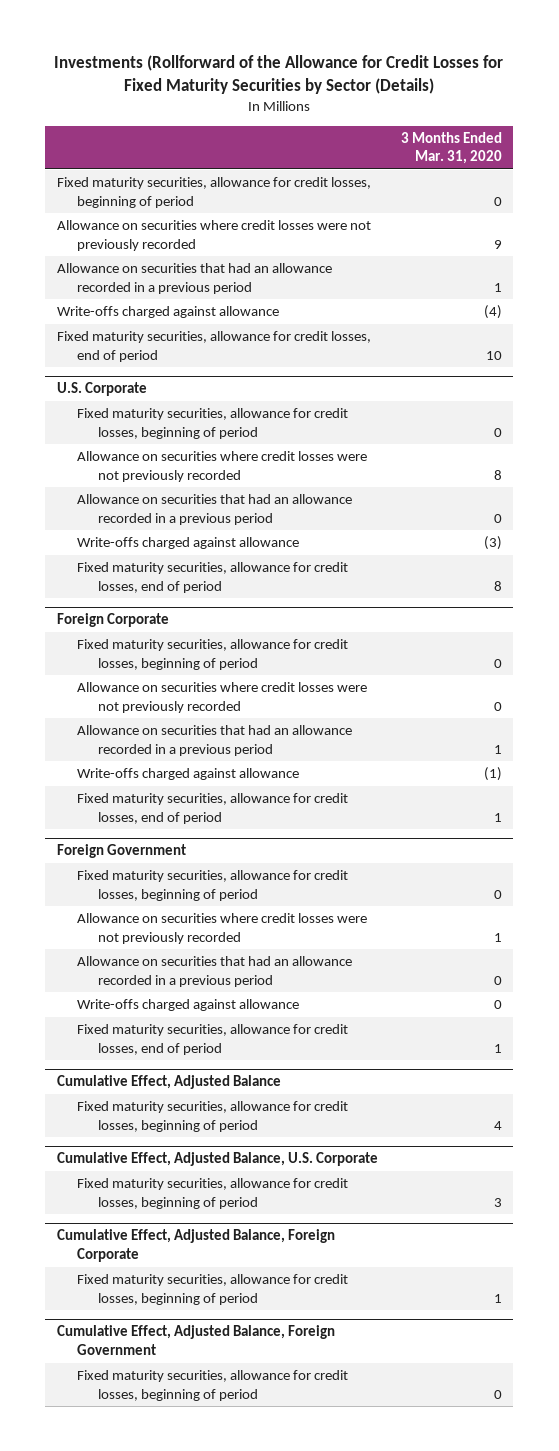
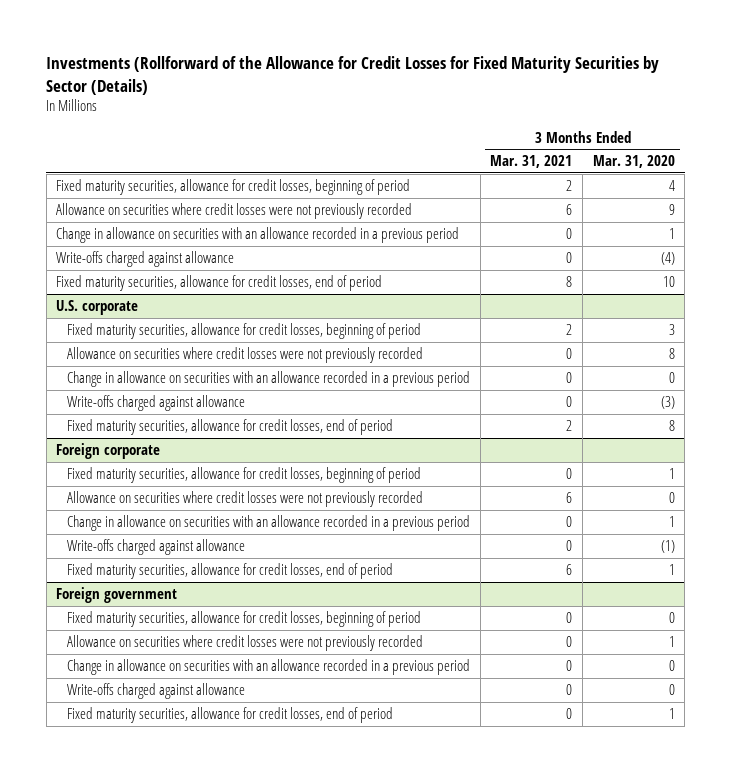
none -> [490,155,573,169] Mar. 31, 2021
[493,196,502,206] 0 -> [668,179,675,191] 4
[56,263,332,294] Allowance on securities that had an allowance recorded in a previous period -> [56,226,460,243] Change in allowance on securities with an allowance recorded in a previous period
[56,382,147,397] U.S. Corporate -> [56,299,139,315] U.S. corporate
[493,427,502,437] 0 -> [668,323,675,335] 3
[77,494,353,525] Allowance on securities that had an allowance recorded in a previous period -> [67,370,471,387] Change in allowance on securities with an allowance recorded in a previous period
[56,613,169,628] Foreign Corporate -> [56,442,161,459] Foreign corporate
[493,658,502,668] 0 -> [668,467,675,479] 1
[77,725,353,756] Allowance on securities that had an allowance recorded in a previous period -> [67,514,471,531] Change in allowance on securities with an allowance recorded in a previous period
[56,844,186,859] Foreign Government -> [56,586,178,603] Foreign government
[77,956,353,987] Allowance on securities that had an allowance recorded in a previous period -> [67,658,471,675] Change in allowance on securities with an allowance recorded in a previous period
[56,1075,281,1090] Cumulative Effect, Adjusted Balance -> none
[77,1101,349,1132] Fixed maturity securities, allowance for credit losses, beginning of period -> none
[56,1152,378,1167] Cumulative Effect, Adjusted Balance, U.S. Corporate -> none
[77,1178,349,1209] Fixed maturity securities, allowance for credit losses, beginning of period -> none
[56,1229,335,1262] Cumulative Effect, Adjusted Balance, Foreign Corporate -> none
[77,1274,349,1305] Fixed maturity securities, allowance for credit losses, beginning of period -> none
[56,1325,335,1355] Cumulative Effect, Adjusted Balance, Foreign Government -> none
[77,1370,349,1401] Fixed maturity securities, allowance for credit losses, beginning of period -> none

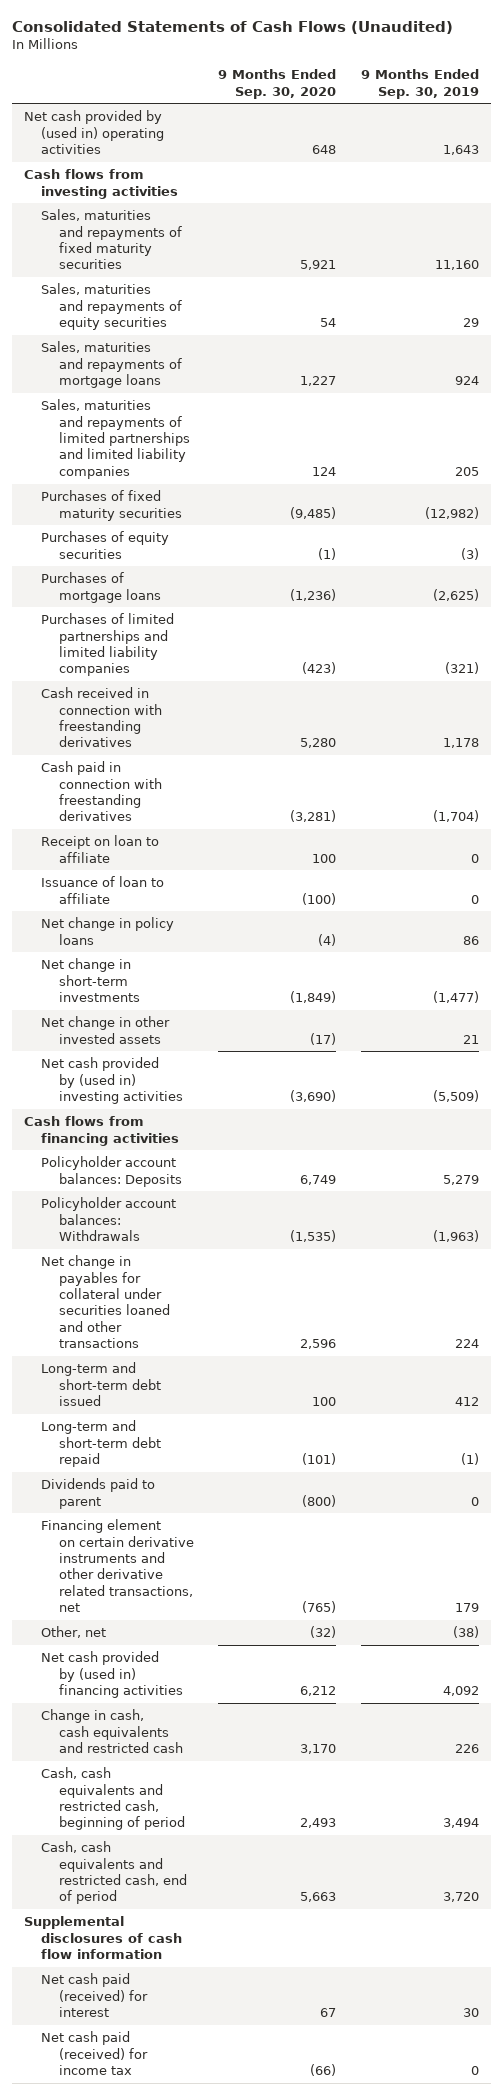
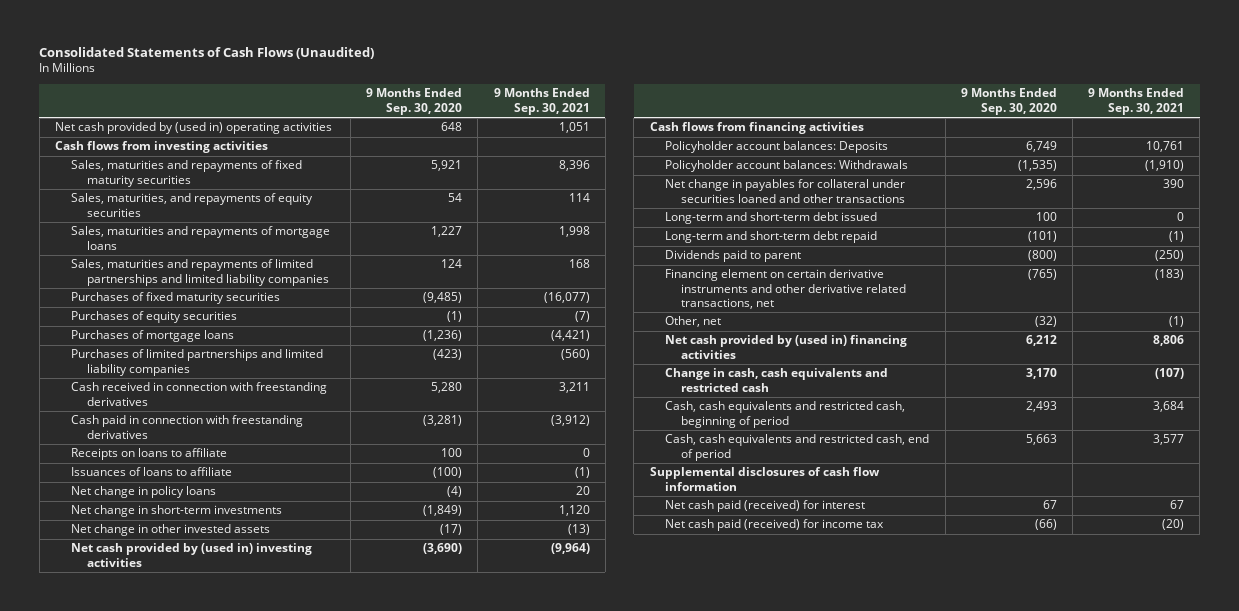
[360,69,479,99] 9 Months Ended Sep. 30, 2019 -> none
none -> [493,88,590,115] 9 Months Ended Sep. 30, 2021
[41,283,182,330] Sales, maturities and repayments of equity securities -> [70,193,313,217] Sales, maturities, and repayments of equity securities
[41,835,160,863] Receipt on loan to affiliate -> [70,448,227,461] Receipts on loans to affiliate
[41,876,165,904] Issuance of loan to affiliate -> [70,467,232,477] Issuances of loans to affiliate

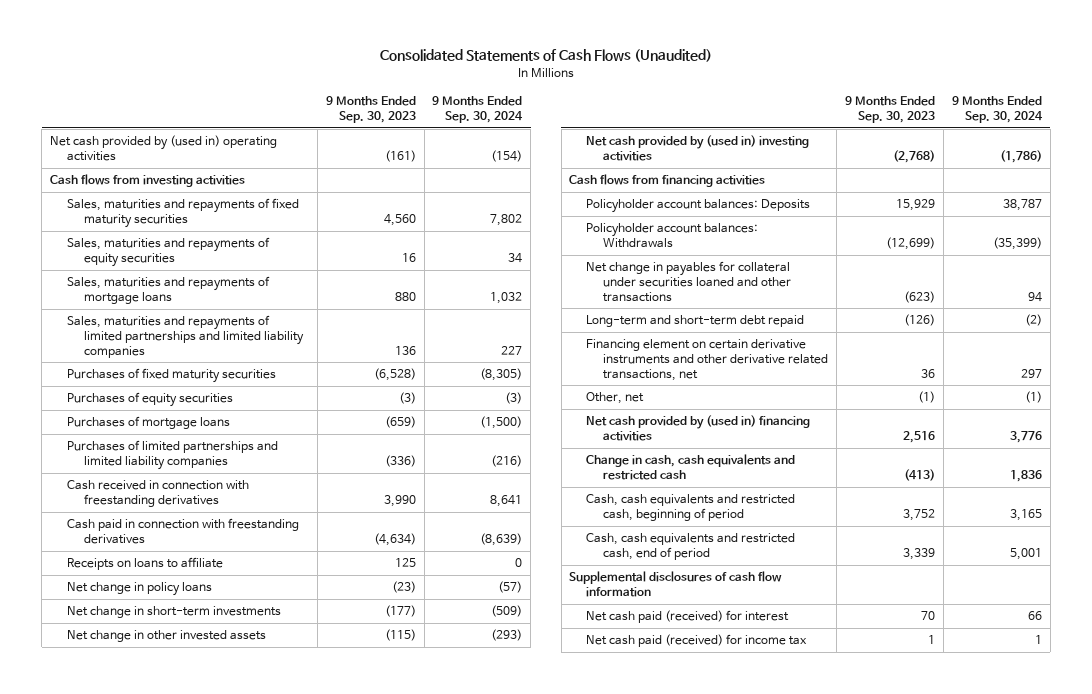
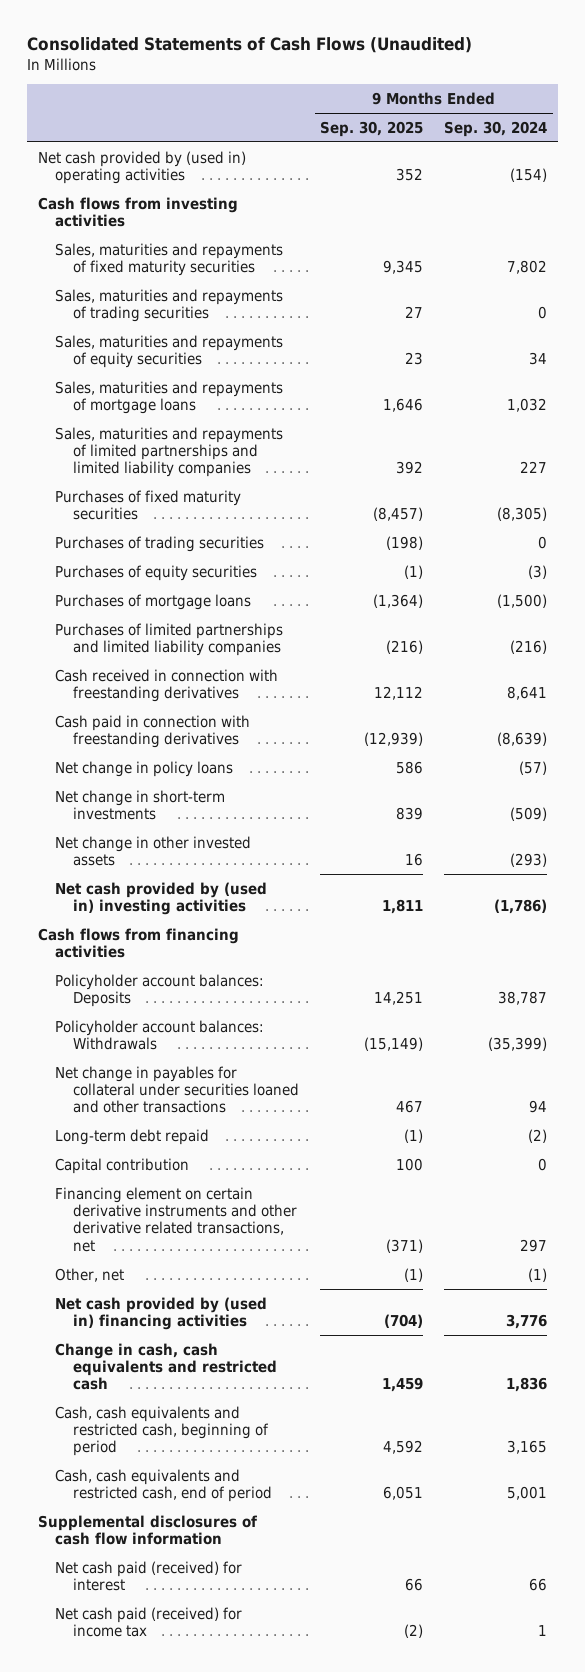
[325,96,416,123] 9 Months Ended Sep. 30, 2023 -> none
none -> [320,120,424,137] Sep. 30, 2025
none -> [55,288,284,323] Sales, maturities and repayments of trading securities
none -> [55,535,265,552] Purchases of trading securities
[67,557,224,571] Receipts on loans to affiliate -> none
[586,315,805,328] Long-term and short-term debt repaid -> [55,1128,210,1145] Long-term debt repaid
none -> [55,1157,190,1174] Capital contribution

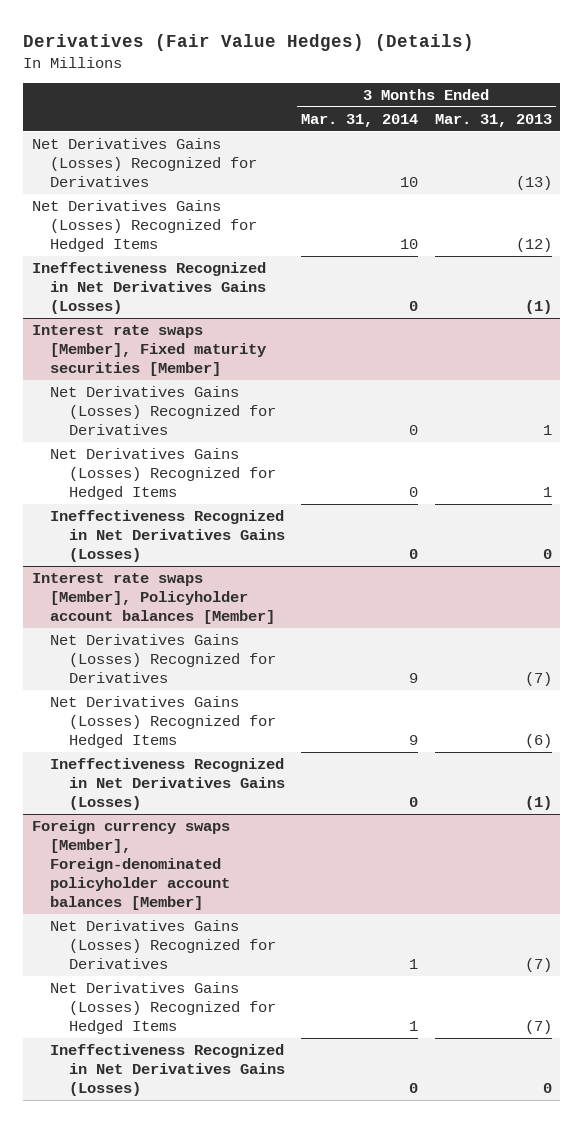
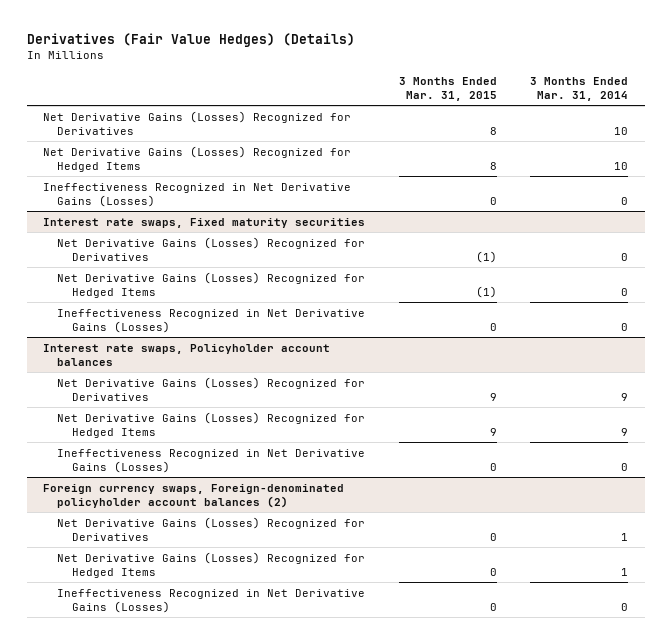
[434,113,552,127] Mar. 31, 2013 -> none
none -> [398,76,497,102] 3 Months Ended Mar. 31, 2015
[31,137,258,187] Net Derivatives Gains (Losses) Recognized for Derivatives -> [43,110,352,135] Net Derivative Gains (Losses) Recognized for Derivatives
[31,199,258,252] Net Derivatives Gains (Losses) Recognized for Hedged Items -> [43,145,352,172] Net Derivative Gains (Losses) Recognized for Hedged Items
[31,261,267,314] Ineffectiveness Recognized in Net Derivatives Gains (Losses) -> [43,182,352,207] Ineffectiveness Recognized in Net Derivative Gains (Losses)
[31,324,267,376] Interest rate swaps [Member], Fixed maturity securities [Member] -> [43,217,366,228] Interest rate swaps, Fixed maturity securities
[50,385,276,435] Net Derivatives Gains (Losses) Recognized for Derivatives -> [57,236,366,261] Net Derivative Gains (Losses) Recognized for Derivatives
[50,447,276,500] Net Derivatives Gains (Losses) Recognized for Hedged Items -> [57,271,366,298] Net Derivative Gains (Losses) Recognized for Hedged Items
[50,509,285,562] Ineffectiveness Recognized in Net Derivatives Gains (Losses) -> [57,308,366,333] Ineffectiveness Recognized in Net Derivative Gains (Losses)
[31,572,276,624] Interest rate swaps [Member], Policyholder account balances [Member] -> [43,343,331,366] Interest rate swaps, Policyholder account balances
[50,633,276,683] Net Derivatives Gains (Losses) Recognized for Derivatives -> [57,376,366,401] Net Derivative Gains (Losses) Recognized for Derivatives
[50,695,276,748] Net Derivatives Gains (Losses) Recognized for Hedged Items -> [57,411,366,438] Net Derivative Gains (Losses) Recognized for Hedged Items
[50,757,285,810] Ineffectiveness Recognized in Net Derivatives Gains (Losses) -> [57,448,366,473] Ineffectiveness Recognized in Net Derivative Gains (Losses)
[31,819,231,911] Foreign currency swaps [Member], Foreign-denominated policyholder account balances [Member] -> [43,483,345,508] Foreign currency swaps, Foreign-denominated policyholder account balances (2)
[50,919,276,969] Net Derivatives Gains (Losses) Recognized for Derivatives -> [57,516,366,541] Net Derivative Gains (Losses) Recognized for Derivatives
[50,981,276,1034] Net Derivatives Gains (Losses) Recognized for Hedged Items -> [57,551,366,578] Net Derivative Gains (Losses) Recognized for Hedged Items
[50,1043,285,1096] Ineffectiveness Recognized in Net Derivatives Gains (Losses) -> [57,588,366,613] Ineffectiveness Recognized in Net Derivative Gains (Losses)

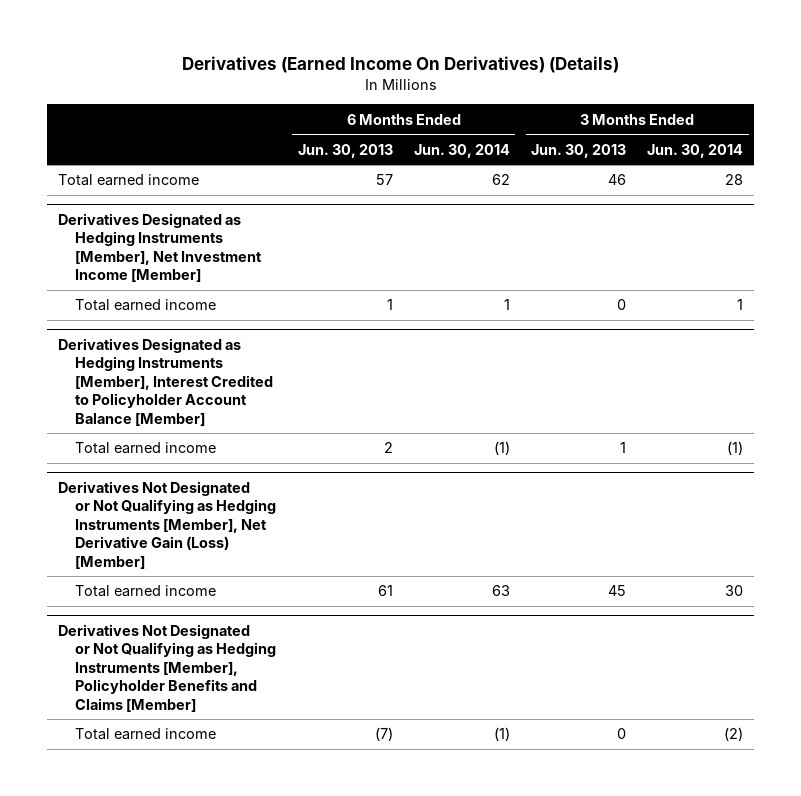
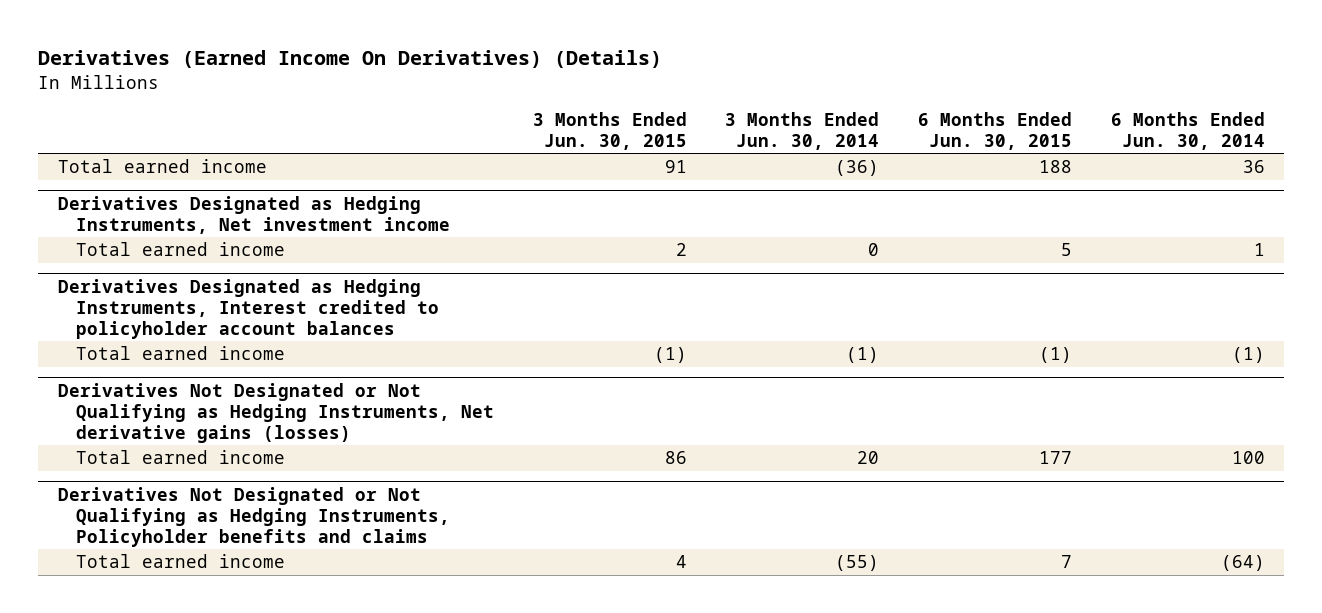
[297,143,393,158] Jun. 30, 2013 -> none
[531,143,627,158] Jun. 30, 2013 -> none
none -> [532,111,687,150] 3 Months Ended Jun. 30, 2015
none -> [918,111,1073,150] 6 Months Ended Jun. 30, 2015
[491,174,510,186] 62 -> [1242,160,1265,174] 36
[725,174,744,186] 28 -> [835,160,880,177] (36)
[57,212,263,283] Derivatives Designated as Hedging Instruments [Member], Net Investment Income [Member] -> [57,195,451,234] Derivatives Designated as Hedging Instruments, Net investment income
[737,299,744,311] 1 -> [868,243,880,257] 0
[57,337,274,426] Derivatives Designated as Hedging Instruments [Member], Interest Credited to Policyholder Account Balance [Member] -> [57,278,440,339] Derivatives Designated as Hedging Instruments, Interest credited to policyholder account balances
[57,480,277,569] Derivatives Not Designated or Not Qualifying as Hedging Instruments [Member], Net Derivative Gain (Loss) [Member] -> [57,382,495,443] Derivatives Not Designated or Not Qualifying as Hedging Instruments, Net derivative gains (losses)
[491,585,510,597] 63 -> [1231,451,1265,465] 100
[725,585,744,597] 30 -> [857,451,880,465] 20
[57,623,277,712] Derivatives Not Designated or Not Qualifying as Hedging Instruments [Member], Policyholder Benefits and Claims [Member] -> [57,486,451,547] Derivatives Not Designated or Not Qualifying as Hedging Instruments, Policyholder benefits and claims
[493,727,510,742] (1) -> [1220,555,1265,572] (64)
[724,727,744,742] (2) -> [835,555,880,572] (55)

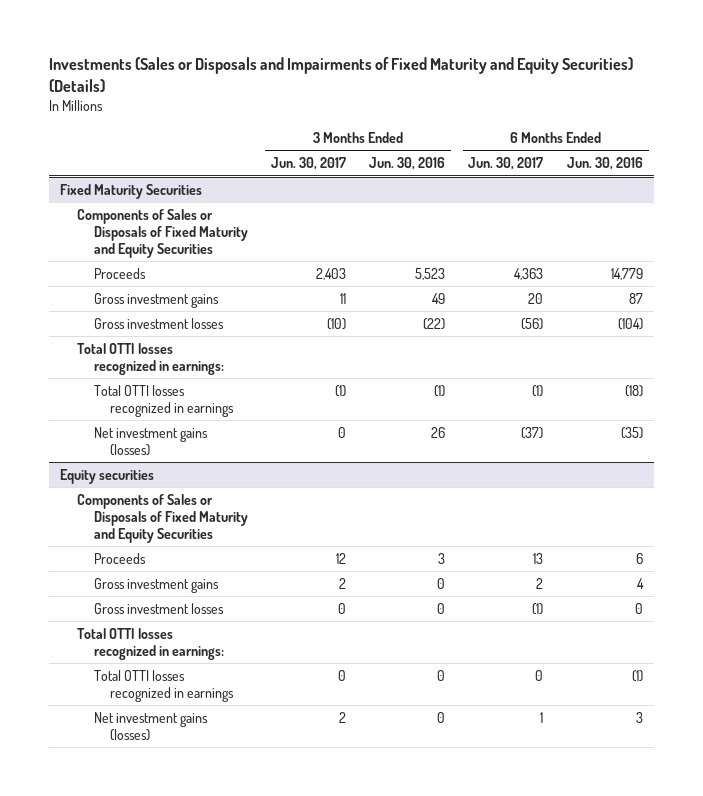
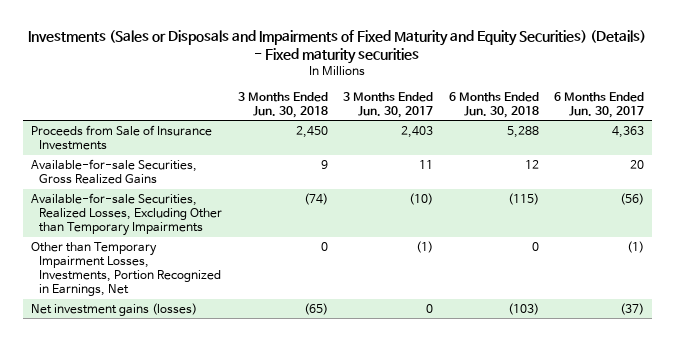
[48,57,633,93] Investments (Sales or Disposals and Impairments of Fixed Maturity and Equity Securities) (Details) -> [28,30,647,65] Investments (Sales or Disposals and Impairments of Fixed Maturity and Equity Securities) (Details) - Fixed maturity securities
[369,157,446,171] Jun. 30, 2016 -> none
[566,157,643,171] Jun. 30, 2016 -> none
none -> [237,91,328,118] 3 Months Ended Jun. 30, 2018
none -> [448,91,539,118] 6 Months Ended Jun. 30, 2018
[60,183,203,199] Fixed Maturity Securities -> none
[76,208,248,258] Components of Sales or Disposals of Fixed Maturity and Equity Securities -> none
[76,342,224,375] Total OTTI losses recognized in earnings: -> none
[93,267,146,279] Proceeds -> [30,124,212,150] Proceeds from Sale of Insurance Investments
[93,292,219,308] Gross investment gains -> [30,158,197,184] Available-for-sale Securities, Gross Realized Gains
[93,317,224,329] Gross investment losses -> [30,192,223,237] Available-for-sale Securities, Realized Losses, Excluding Other than Temporary Impairments
[93,384,235,417] Total OTTI losses recognized in earnings -> [30,241,222,297] Other than Temporary Impairment Losses, Investments, Portion Recognized in Earnings, Net
[60,468,155,484] Equity securities -> none
[76,493,248,543] Components of Sales or Disposals of Fixed Maturity and Equity Securities -> none
[93,552,146,564] Proceeds -> none
[93,577,219,593] Gross investment gains -> none
[93,602,224,614] Gross investment losses -> none
[76,627,224,660] Total OTTI losses recognized in earnings: -> none
[93,669,235,702] Total OTTI losses recognized in earnings -> none
[93,711,208,741] Net investment gains (losses) -> none

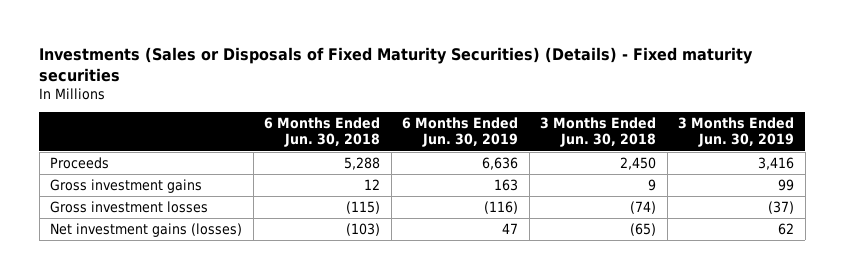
[28,30,647,65] Investments (Sales or Disposals and Impairments of Fixed Maturity and Equity Securities) (Details) - Fixed maturity securities -> [39,47,754,82] Investments (Sales or Disposals of Fixed Maturity Securities) (Details) - Fixed maturity securities
[343,91,434,118] 3 Months Ended Jun. 30, 2017 -> none
[553,91,644,118] 6 Months Ended Jun. 30, 2017 -> none
none -> [402,117,519,148] 6 Months Ended Jun. 30, 2019
none -> [678,117,795,148] 3 Months Ended Jun. 30, 2019
[30,241,222,297] Other than Temporary Impairment Losses, Investments, Portion Recognized in Earnings, Net -> none
[30,124,212,150] Proceeds from Sale of Insurance Investments -> [50,156,110,169] Proceeds
[30,158,197,184] Available-for-sale Securities, Gross Realized Gains -> [50,178,203,193] Gross investment gains
[30,192,223,237] Available-for-sale Securities, Realized Losses, Excluding Other than Temporary Impairments -> [50,200,209,213] Gross investment losses

